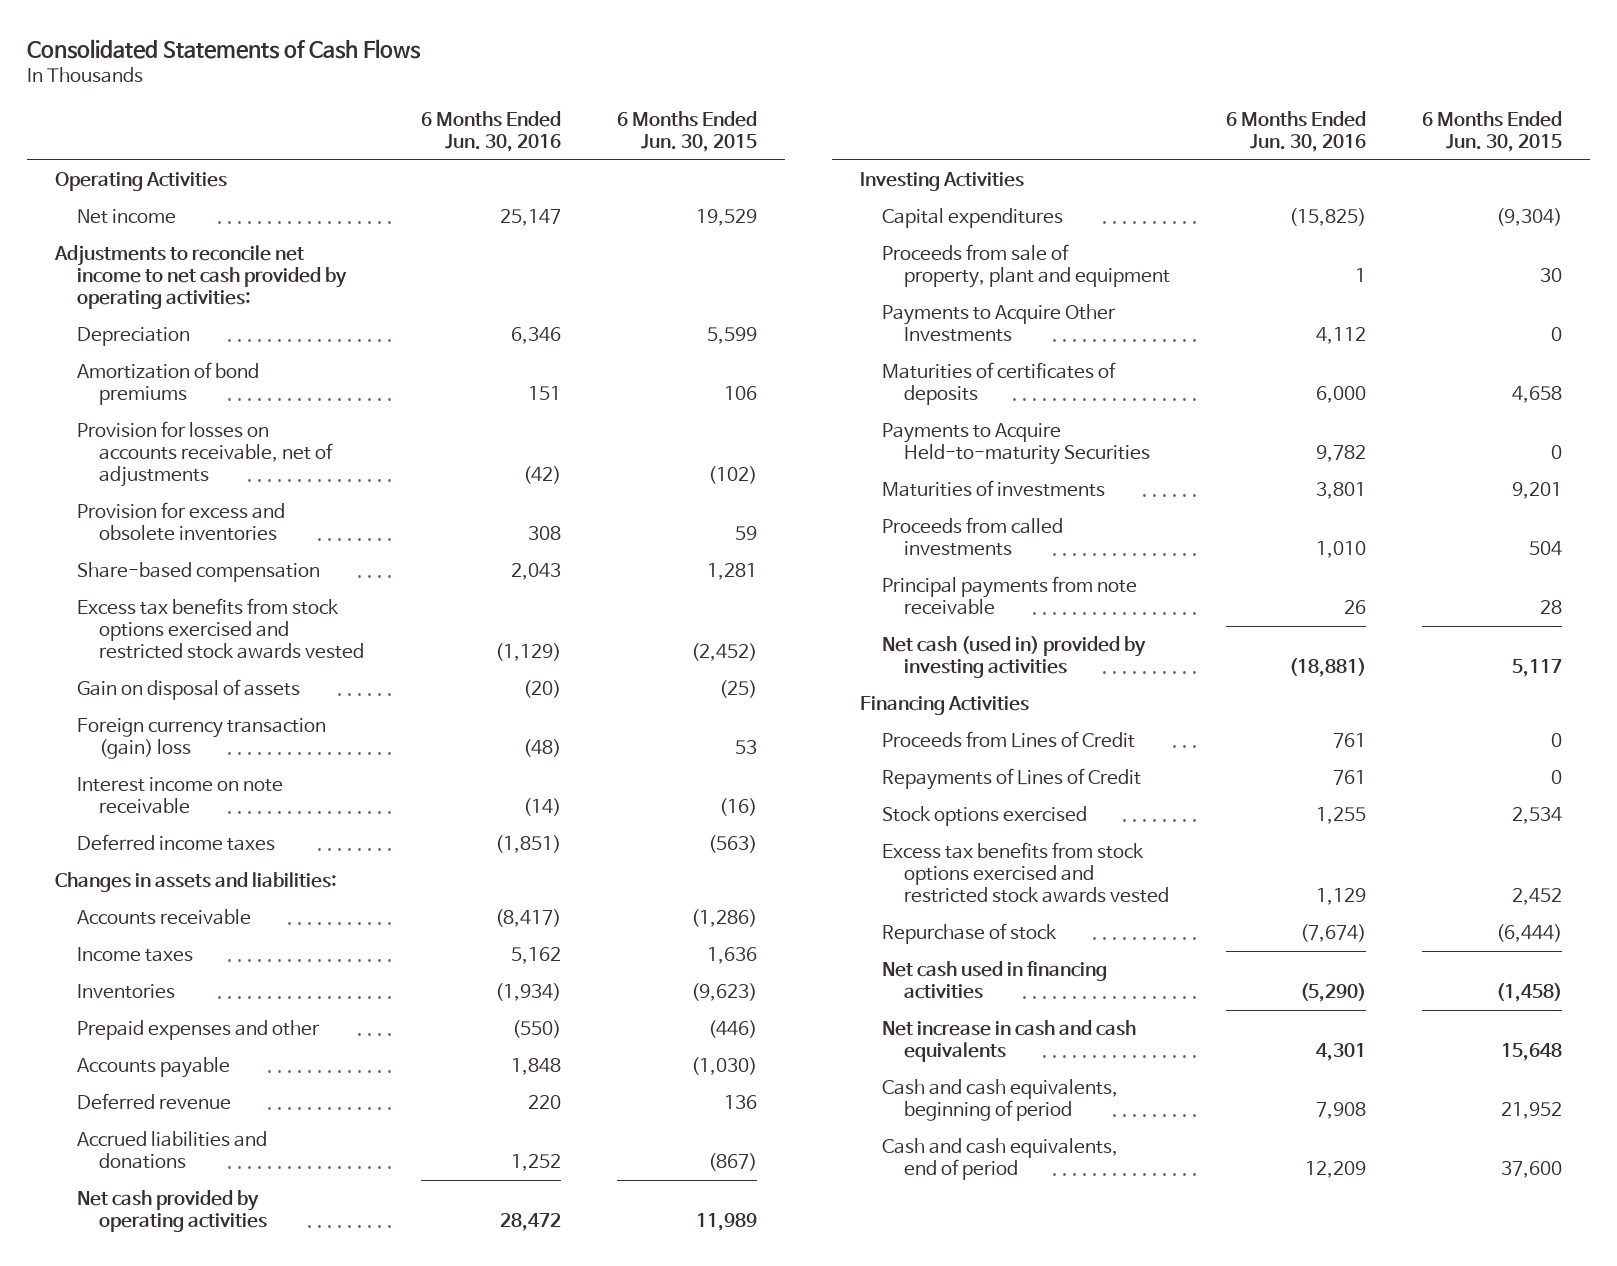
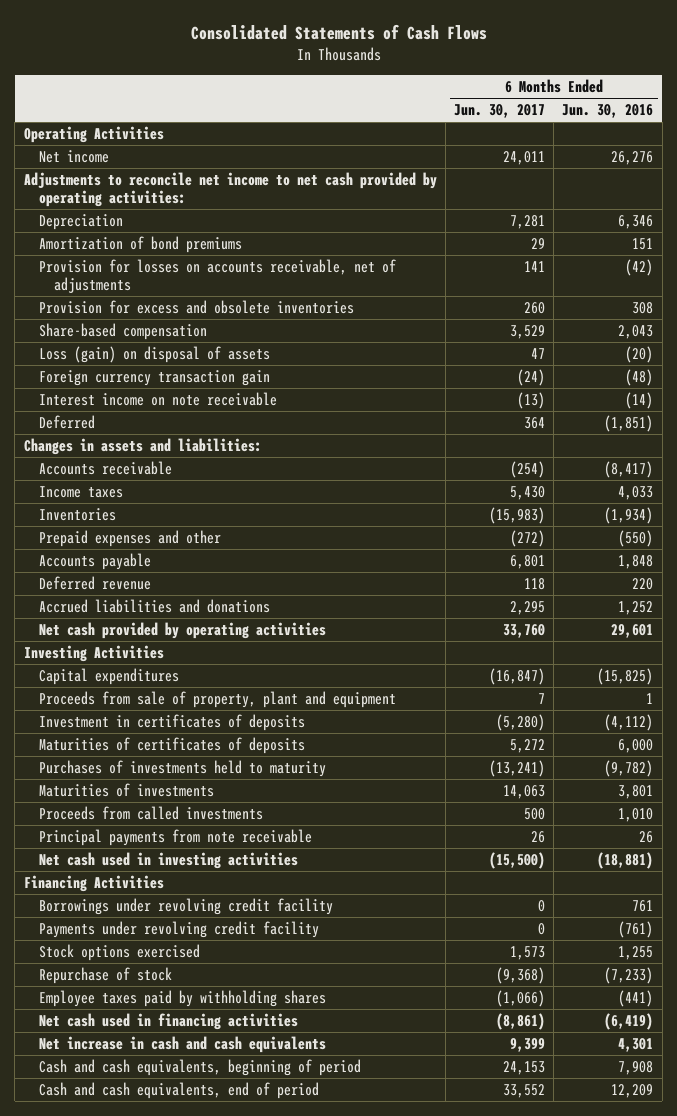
[617,111,758,153] 6 Months Ended Jun. 30, 2015 -> none
none -> [454,104,546,119] Jun. 30, 2017
[500,209,562,227] 25,147 -> [611,150,654,165] 26,276
[77,598,365,660] Excess tax benefits from stock options exercised and restricted stock awards vested -> none
[77,679,301,701] Gain on disposal of assets -> [38,345,270,363] Loss (gain) on disposal of assets
[77,718,327,760] Foreign currency transaction (gain) loss -> [38,369,270,386] Foreign currency transaction gain
[77,834,276,852] Deferred income taxes -> [38,414,95,429] Deferred
[511,947,562,965] 5,162 -> [618,485,654,500] 4,033
[500,1213,562,1232] 28,472 -> [611,623,654,638] 29,601
[881,304,1116,343] Payments to Acquire Other Investments -> none
none -> [38,713,305,731] Investment in certificates of deposits
[881,423,1150,466] Payments to Acquire Held-to-maturity Securities -> [38,759,326,777] Purchases of investments held to maturity
[1315,445,1366,463] 9,782 -> [604,759,654,777] (9,782)
[881,636,1146,679] Net cash (used in) provided by investing activities -> [38,851,298,869] Net cash used in investing activities
[881,768,1141,791] Repayments of Lines of Credit -> none
[881,731,1135,749] Proceeds from Lines of Credit -> [38,897,333,915] Borrowings under revolving credit facility
none -> [38,920,319,938] Payments under revolving credit facility
[881,842,1169,904] Excess tax benefits from stock options exercised and restricted stock awards vested -> none
[1299,924,1366,943] (7,674) -> [604,966,654,984] (7,233)
none -> [38,989,326,1007] Employee taxes paid by withholding shares
[1299,983,1366,1003] (5,290) -> [604,1012,654,1030] (6,419)

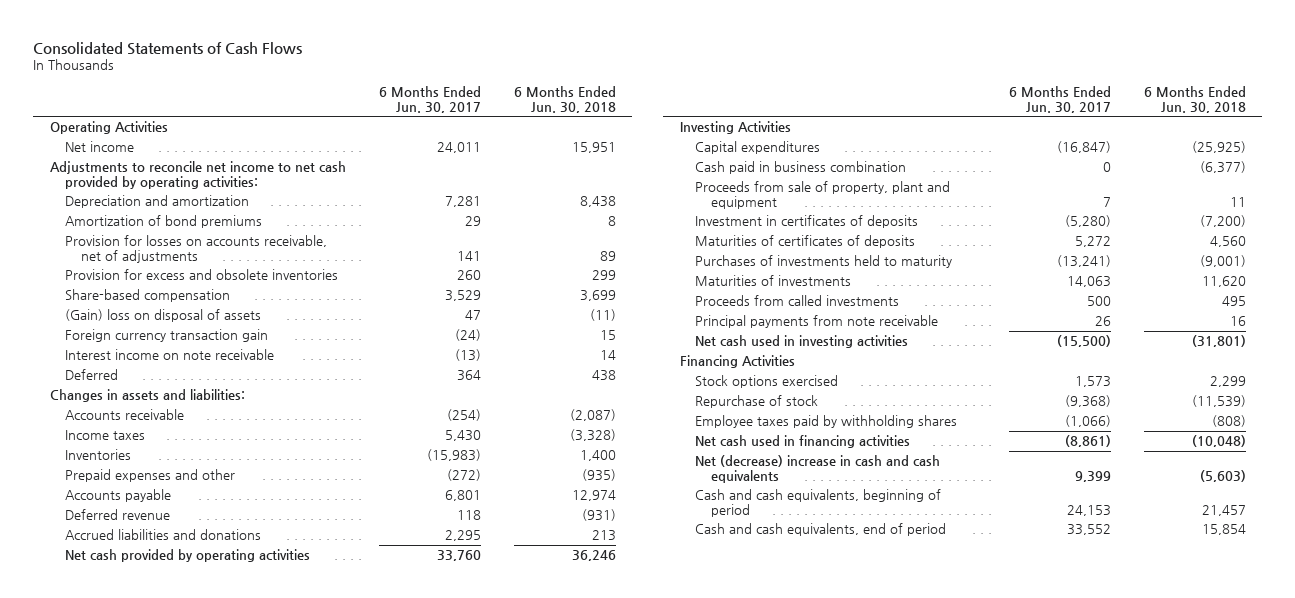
[562,104,654,119] Jun. 30, 2016 -> none
none -> [513,85,616,113] 6 Months Ended Jun. 30, 2018
[38,213,123,230] Depreciation -> [65,195,250,209] Depreciation and amortization
[38,345,270,363] Loss (gain) on disposal of assets -> [65,309,262,323] (Gain) loss on disposal of assets
none -> [695,161,907,175] Cash paid in business combination
[38,897,333,915] Borrowings under revolving credit facility -> none
[38,920,319,938] Payments under revolving credit facility -> none
[38,1035,326,1053] Net increase in cash and cash equivalents -> [695,455,941,483] Net (decrease) increase in cash and cash equivalents

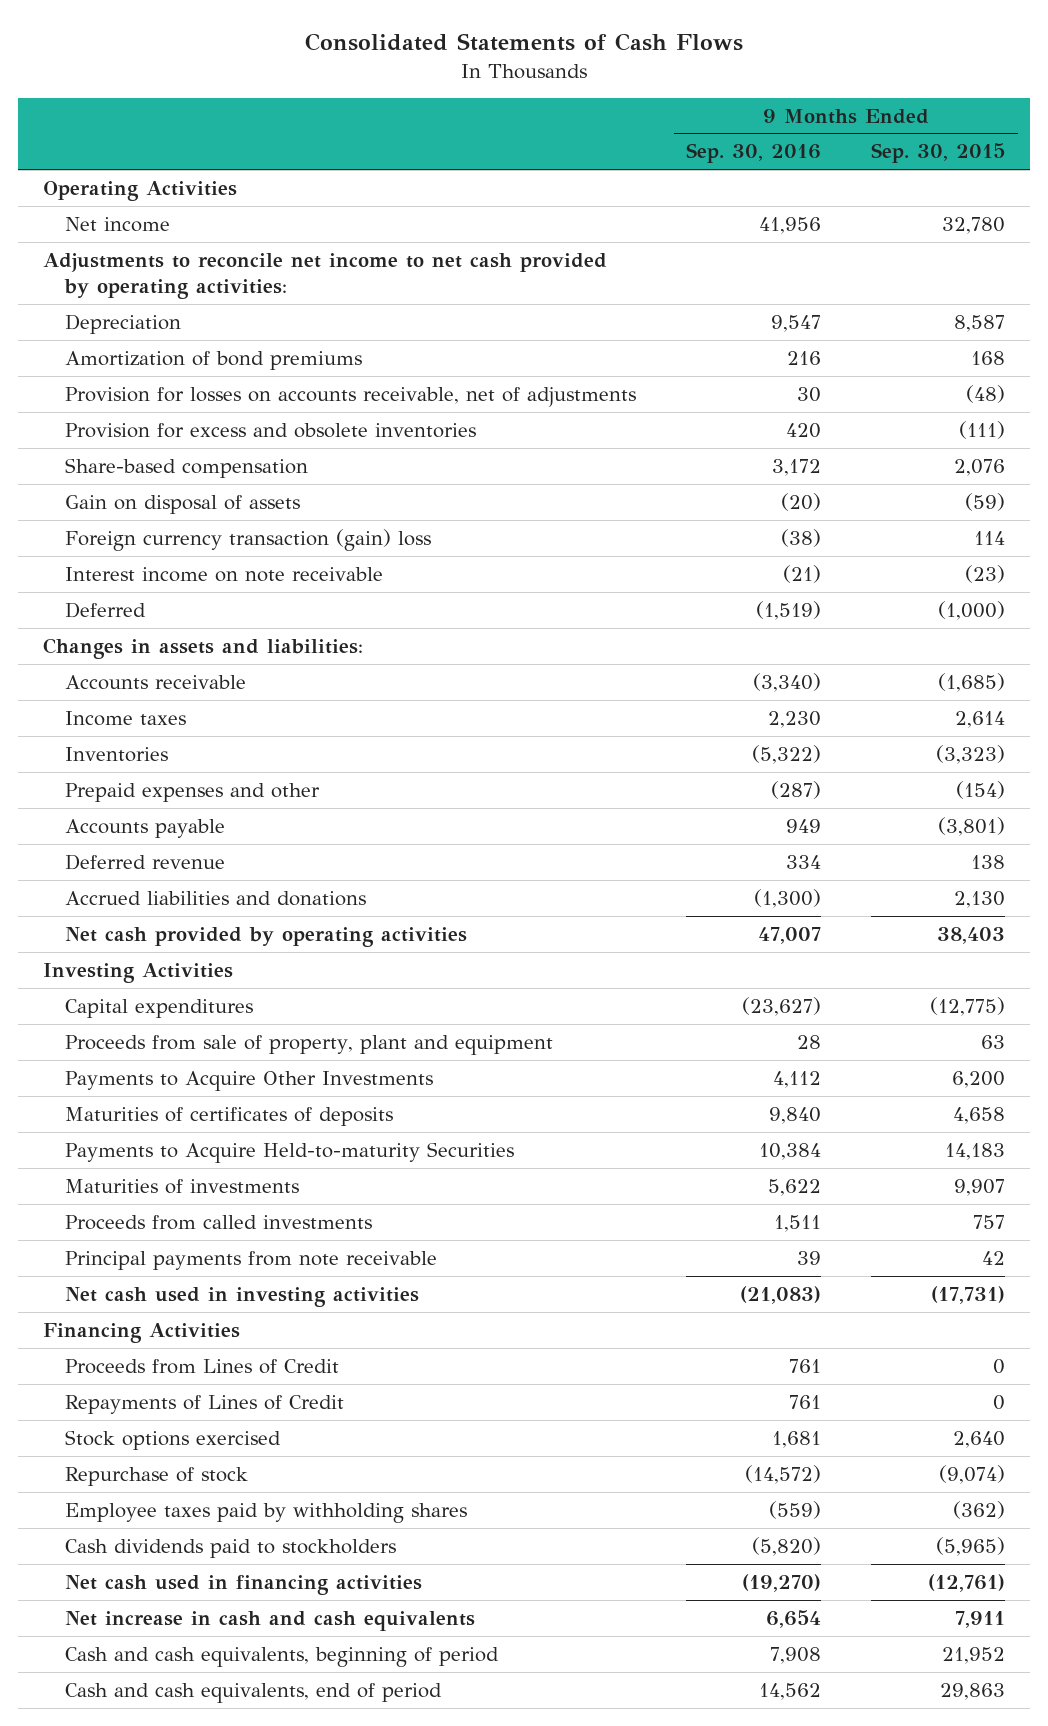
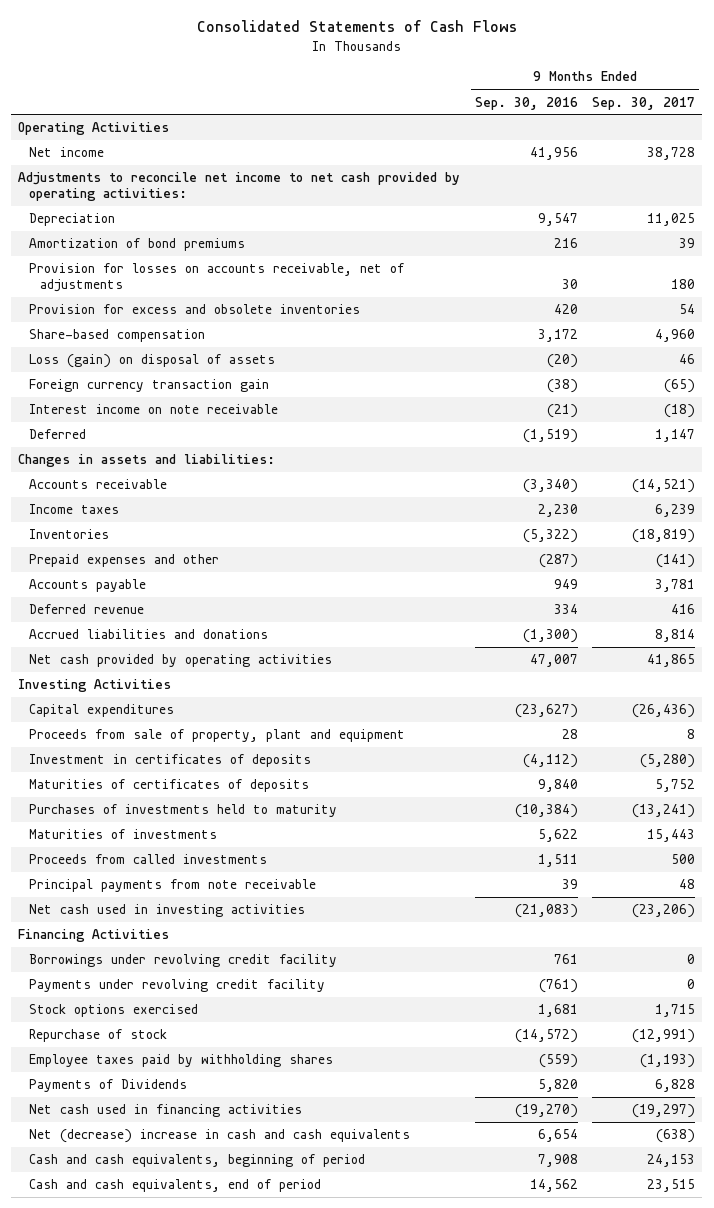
[871,143,1006,164] Sep. 30, 2015 -> none
none -> [592,96,696,110] Sep. 30, 2017
[65,494,301,514] Gain on disposal of assets -> [29,354,276,369] Loss (gain) on disposal of assets
[65,528,432,551] Foreign currency transaction (gain) loss -> [29,379,270,393] Foreign currency transaction gain
[65,1070,434,1091] Payments to Acquire Other Investments -> none
none -> [29,754,312,768] Investment in certificates of deposits
[65,1141,515,1163] Payments to Acquire Held-to-maturity Securities -> [29,804,338,818] Purchases of investments held to maturity
[759,1142,822,1160] 10,384 -> [514,804,578,819] (10,384)
[65,1394,345,1414] Repayments of Lines of Credit -> none
[65,1358,340,1374] Proceeds from Lines of Credit -> [29,954,338,968] Borrowings under revolving credit facility
none -> [29,979,326,993] Payments under revolving credit facility
[65,1538,397,1558] Cash dividends paid to stockholders -> none
none -> [29,1079,188,1093] Payments of Dividends
[65,1610,476,1631] Net increase in cash and cash equivalents -> [29,1129,411,1144] Net (decrease) increase in cash and cash equivalents

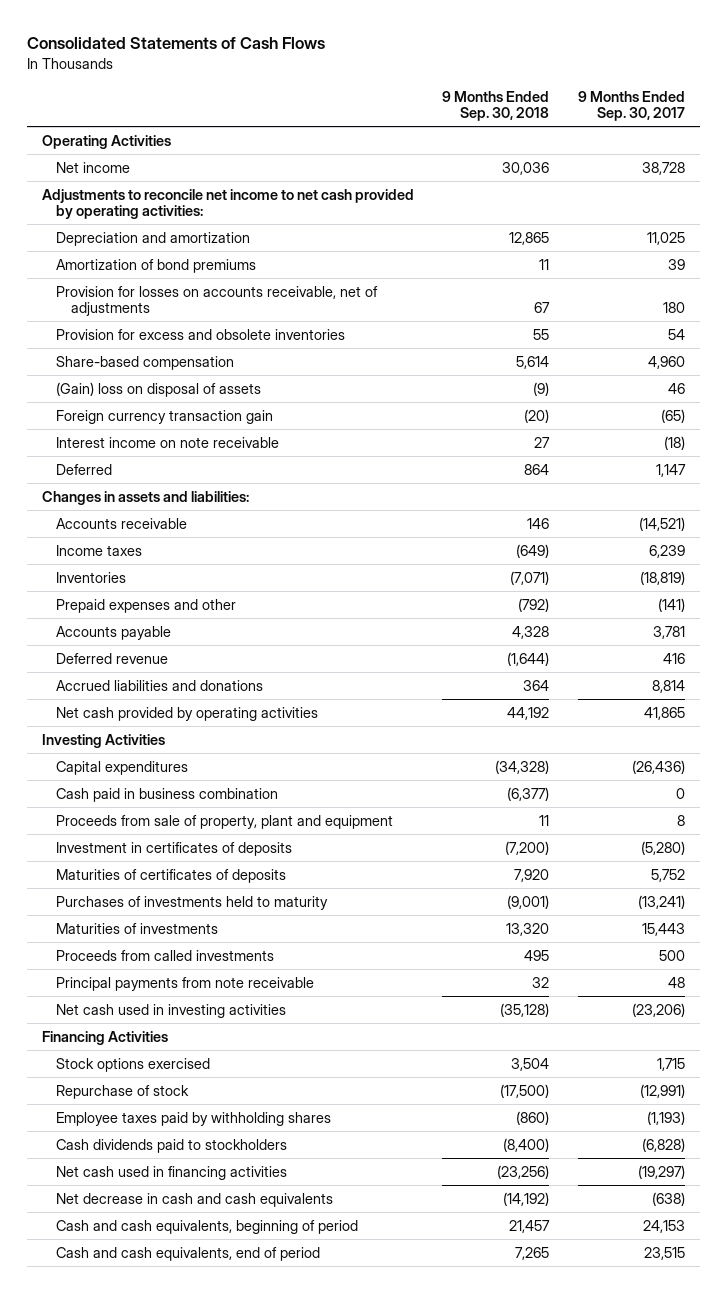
[474,96,578,110] Sep. 30, 2016 -> none
none -> [442,90,550,122] 9 Months Ended Sep. 30, 2018
[29,213,116,227] Depreciation -> [56,231,251,246] Depreciation and amortization
[29,354,276,369] Loss (gain) on disposal of assets -> [56,381,262,397] (Gain) loss on disposal of assets
none -> [56,787,279,802] Cash paid in business combination
[29,954,338,968] Borrowings under revolving credit facility -> none
[29,979,326,993] Payments under revolving credit facility -> none
[29,1079,188,1093] Payments of Dividends -> none
none -> [56,1138,288,1153] Cash dividends paid to stockholders
[29,1129,411,1144] Net (decrease) increase in cash and cash equivalents -> [56,1192,334,1207] Net decrease in cash and cash equivalents

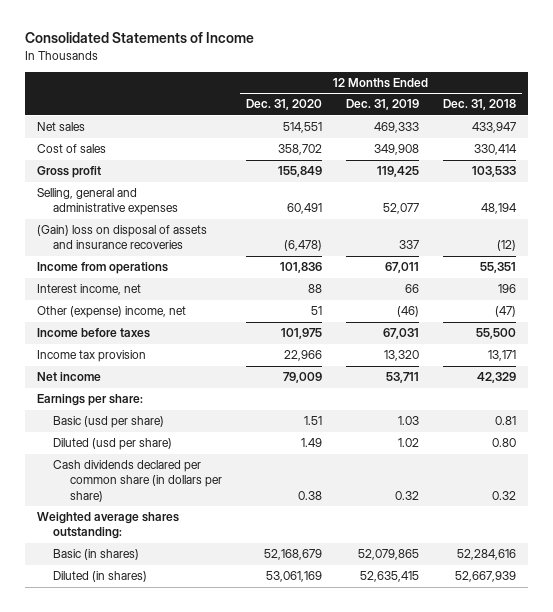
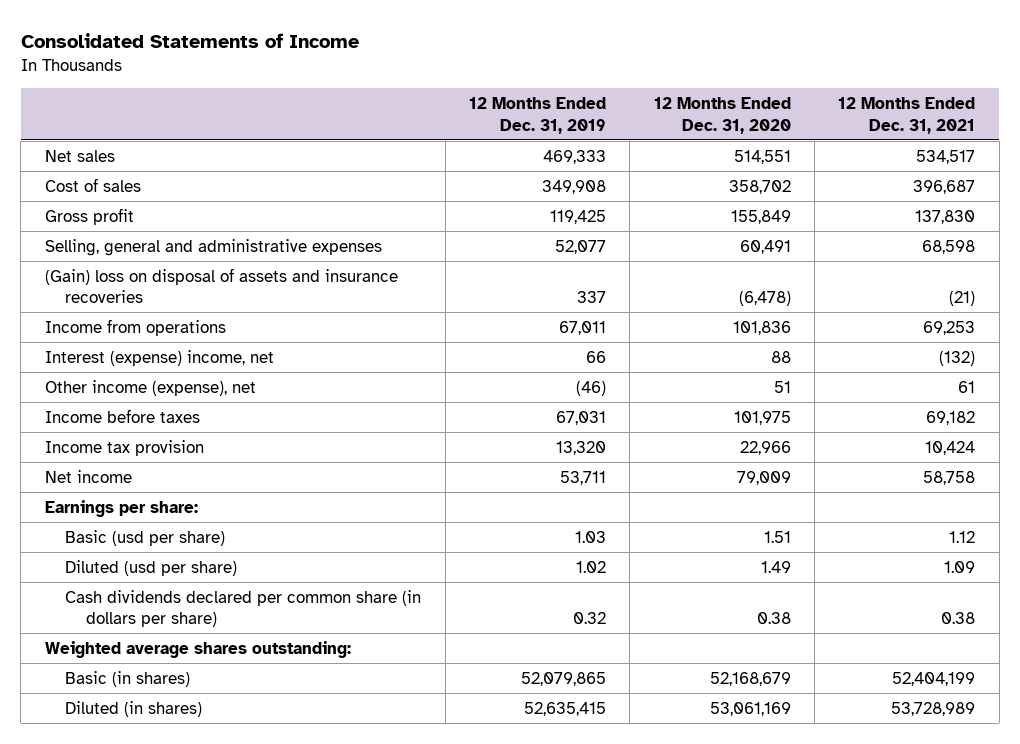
[443,99,517,111] Dec. 31, 2018 -> none
none -> [838,96,976,134] 12 Months Ended Dec. 31, 2021
[36,284,141,296] Interest income, net -> [44,349,274,366] Interest (expense) income, net
[36,306,186,319] Other (expense) income, net -> [44,379,256,396] Other income (expense), net

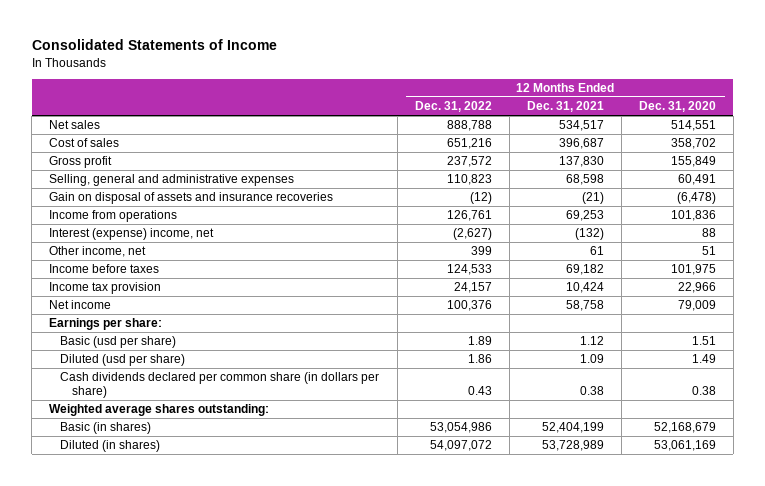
[469,96,607,134] 12 Months Ended Dec. 31, 2019 -> none
none -> [414,101,492,113] Dec. 31, 2022
[44,267,398,304] (Gain) loss on disposal of assets and insurance recoveries -> [49,192,334,205] Gain on disposal of assets and insurance recoveries
[44,379,256,396] Other income (expense), net -> [49,246,147,258] Other income, net

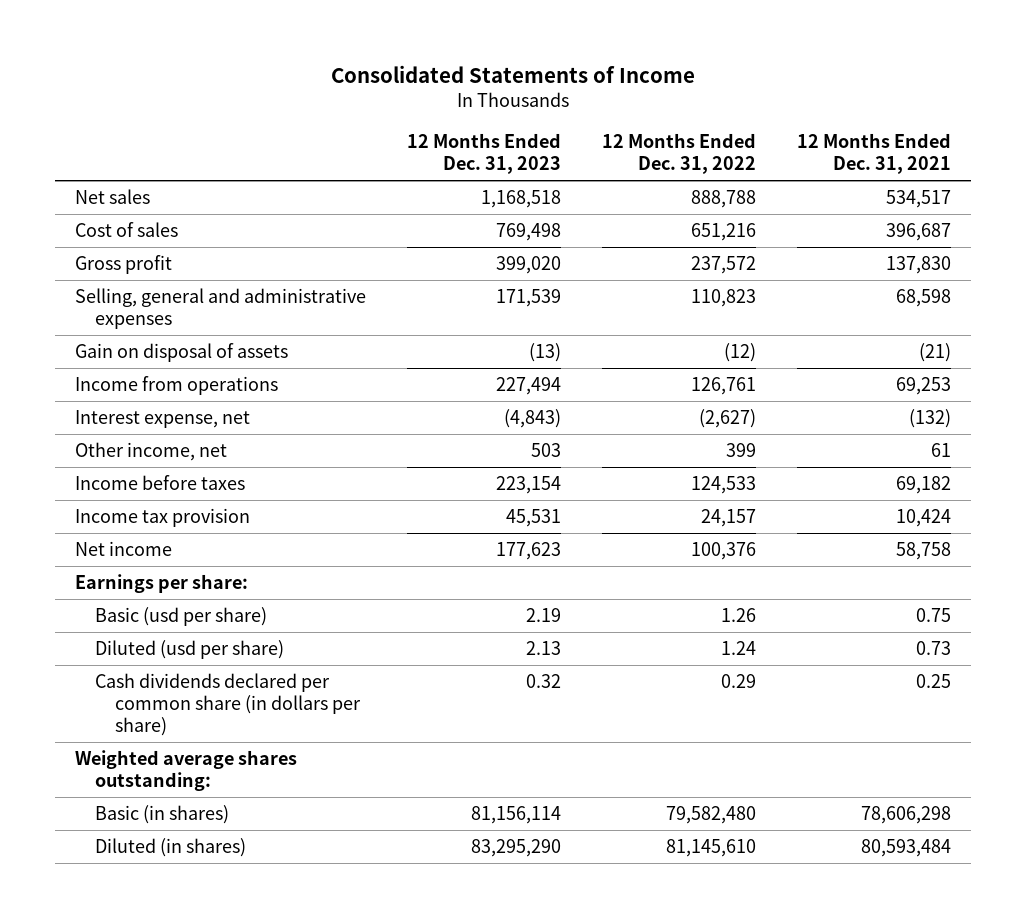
[638,101,716,113] Dec. 31, 2020 -> none
none -> [407,133,562,175] 12 Months Ended Dec. 31, 2023
[49,192,334,205] Gain on disposal of assets and insurance recoveries -> [75,343,289,363] Gain on disposal of assets
[49,228,215,241] Interest (expense) income, net -> [75,410,251,429] Interest expense, net
[467,336,492,346] 1.89 -> [720,608,756,623] 1.26
[579,336,604,346] 1.12 -> [915,608,951,623] 0.75
[467,354,492,364] 1.86 -> [720,641,756,656] 1.24
[579,354,604,364] 1.09 -> [915,641,951,656] 0.73
[467,386,492,396] 0.43 -> [720,674,756,689] 0.29
[579,386,604,396] 0.38 -> [915,674,951,689] 0.25
[429,422,492,434] 53,054,986 -> [665,806,756,825] 79,582,480
[541,422,604,434] 52,404,199 -> [860,806,951,825] 78,606,298
[429,440,492,452] 54,097,072 -> [665,839,756,858] 81,145,610
[541,440,604,452] 53,728,989 -> [860,839,951,858] 80,593,484

